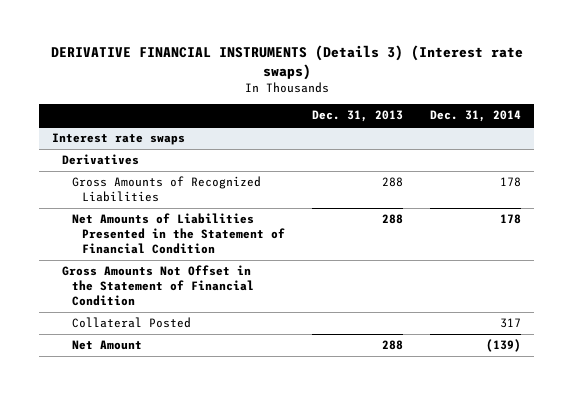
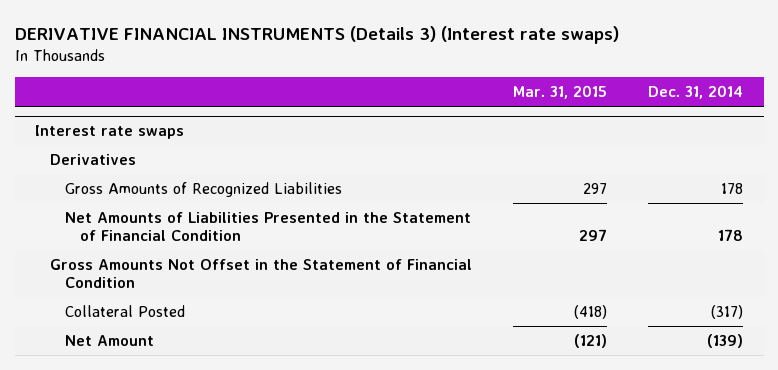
[311,110,403,123] Dec. 31, 2013 -> none
none -> [513,85,608,100] Mar. 31, 2015
[499,318,521,329] 317 -> [711,304,744,319] (317)

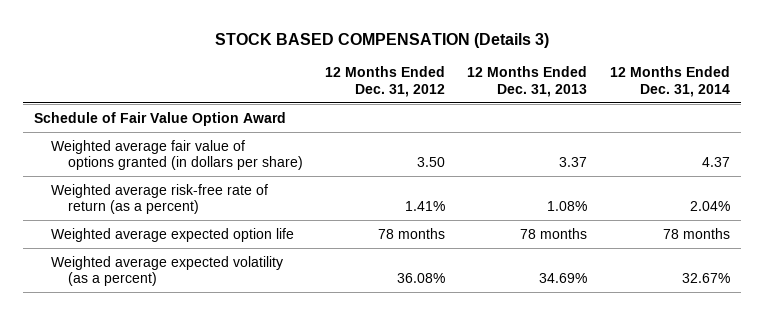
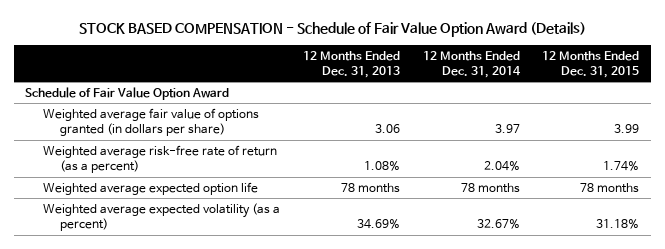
[214,32,549,48] STOCK BASED COMPENSATION (Details 3) -> [79,21,587,37] STOCK BASED COMPENSATION - Schedule of Fair Value Option Award (Details)
[325,65,446,97] 12 Months Ended Dec. 31, 2012 -> none
none -> [542,50,640,78] 12 Months Ended Dec. 31, 2015
[559,157,588,168] 3.37 -> [374,124,400,134] 3.06
[701,157,730,168] 4.37 -> [494,124,520,134] 3.97

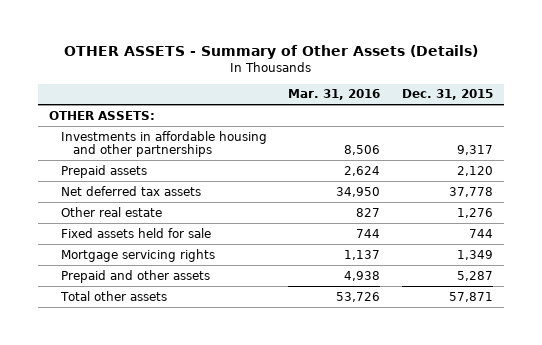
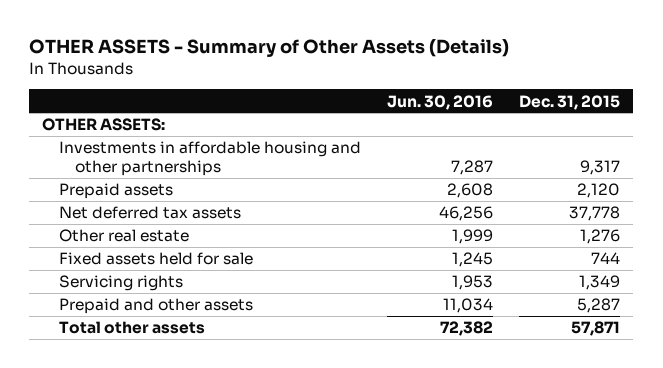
[288,89,381,101] Mar. 31, 2016 -> none
none -> [386,94,493,110] Jun. 30, 2016
[60,248,215,262] Mortgage servicing rights -> [58,275,183,292] Servicing rights

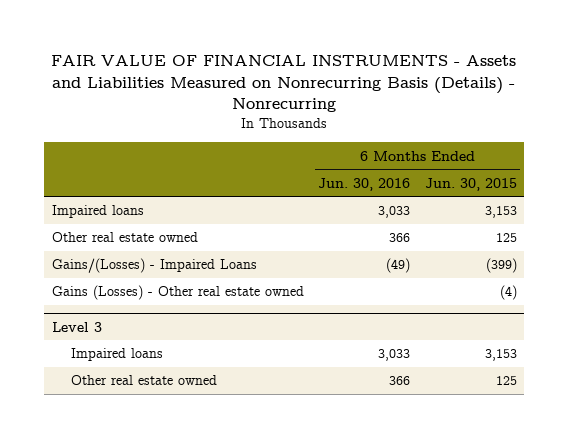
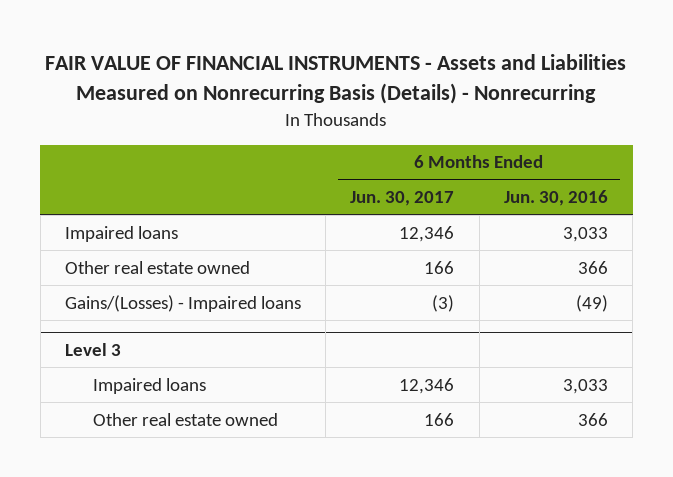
[424,177,517,191] Jun. 30, 2015 -> none
none -> [350,191,455,207] Jun. 30, 2017
[51,285,304,301] Gains (Losses) - Other real estate owned -> none
[51,258,257,274] Gains/(Losses) - Impaired Loans -> [64,294,301,312] Gains/(Losses) - Impaired loans

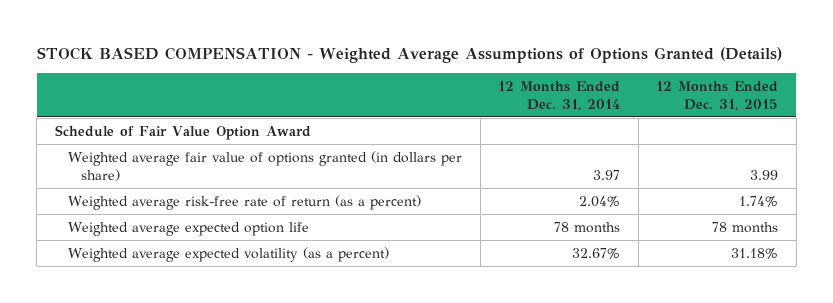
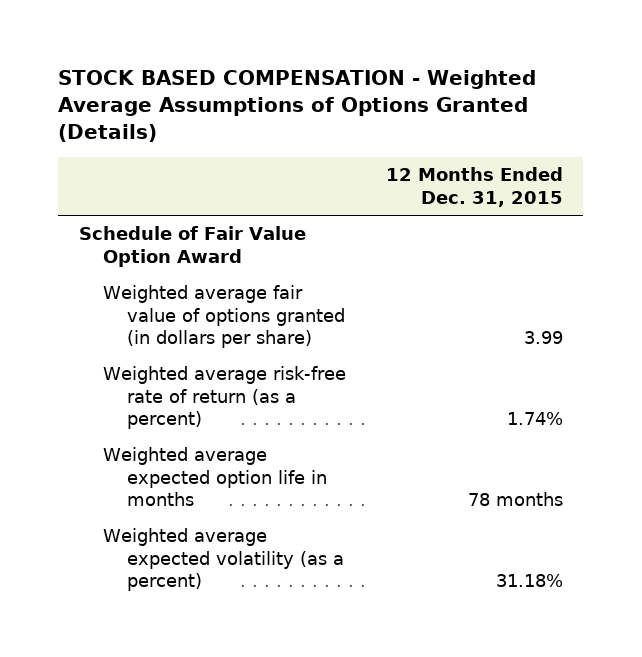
[498,80,621,111] 12 Months Ended Dec. 31, 2014 -> none
[68,222,310,237] Weighted average expected option life -> [102,447,328,507] Weighted average expected option life in months

